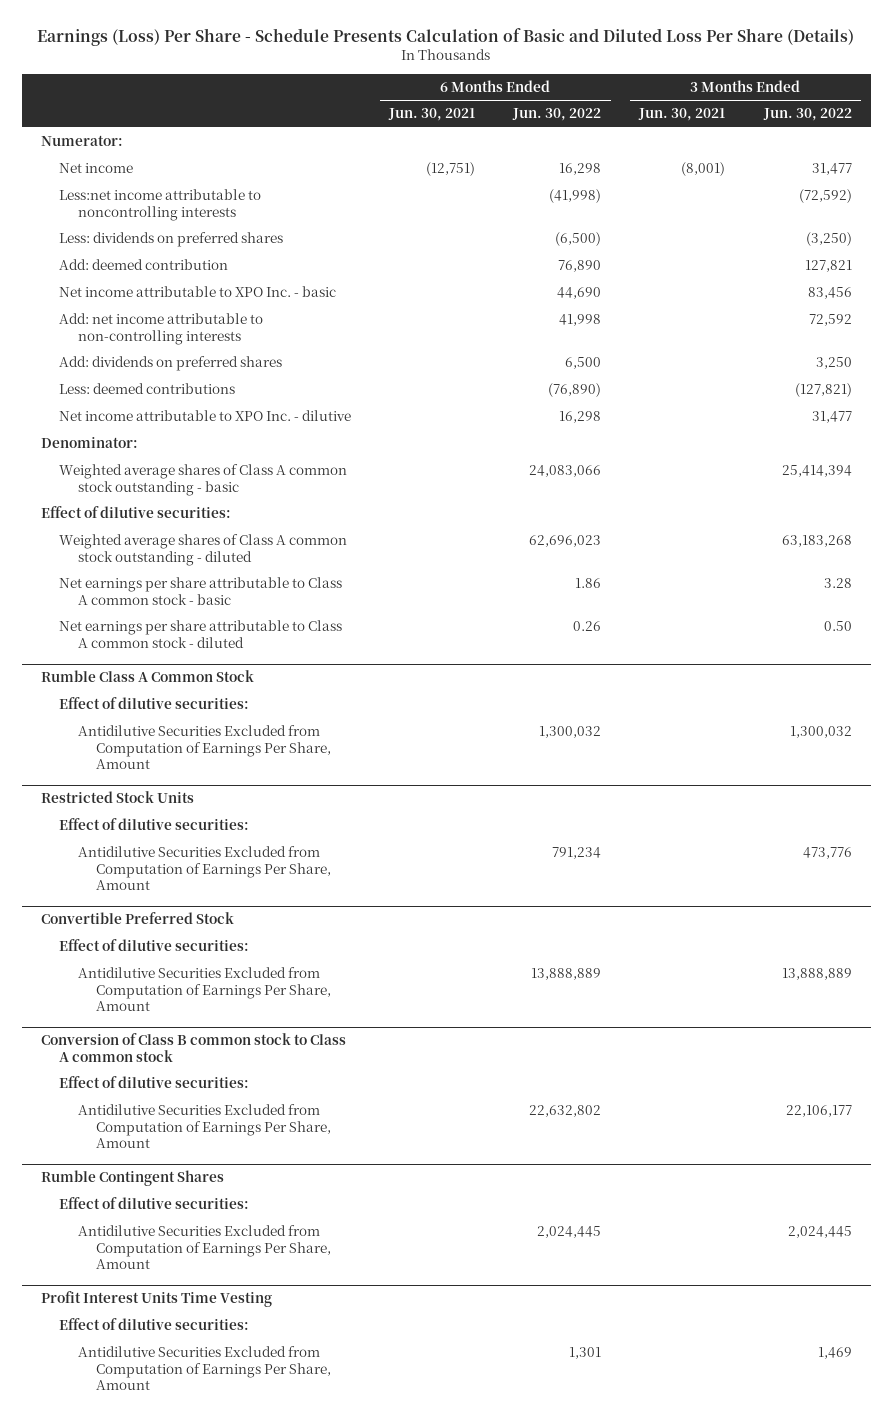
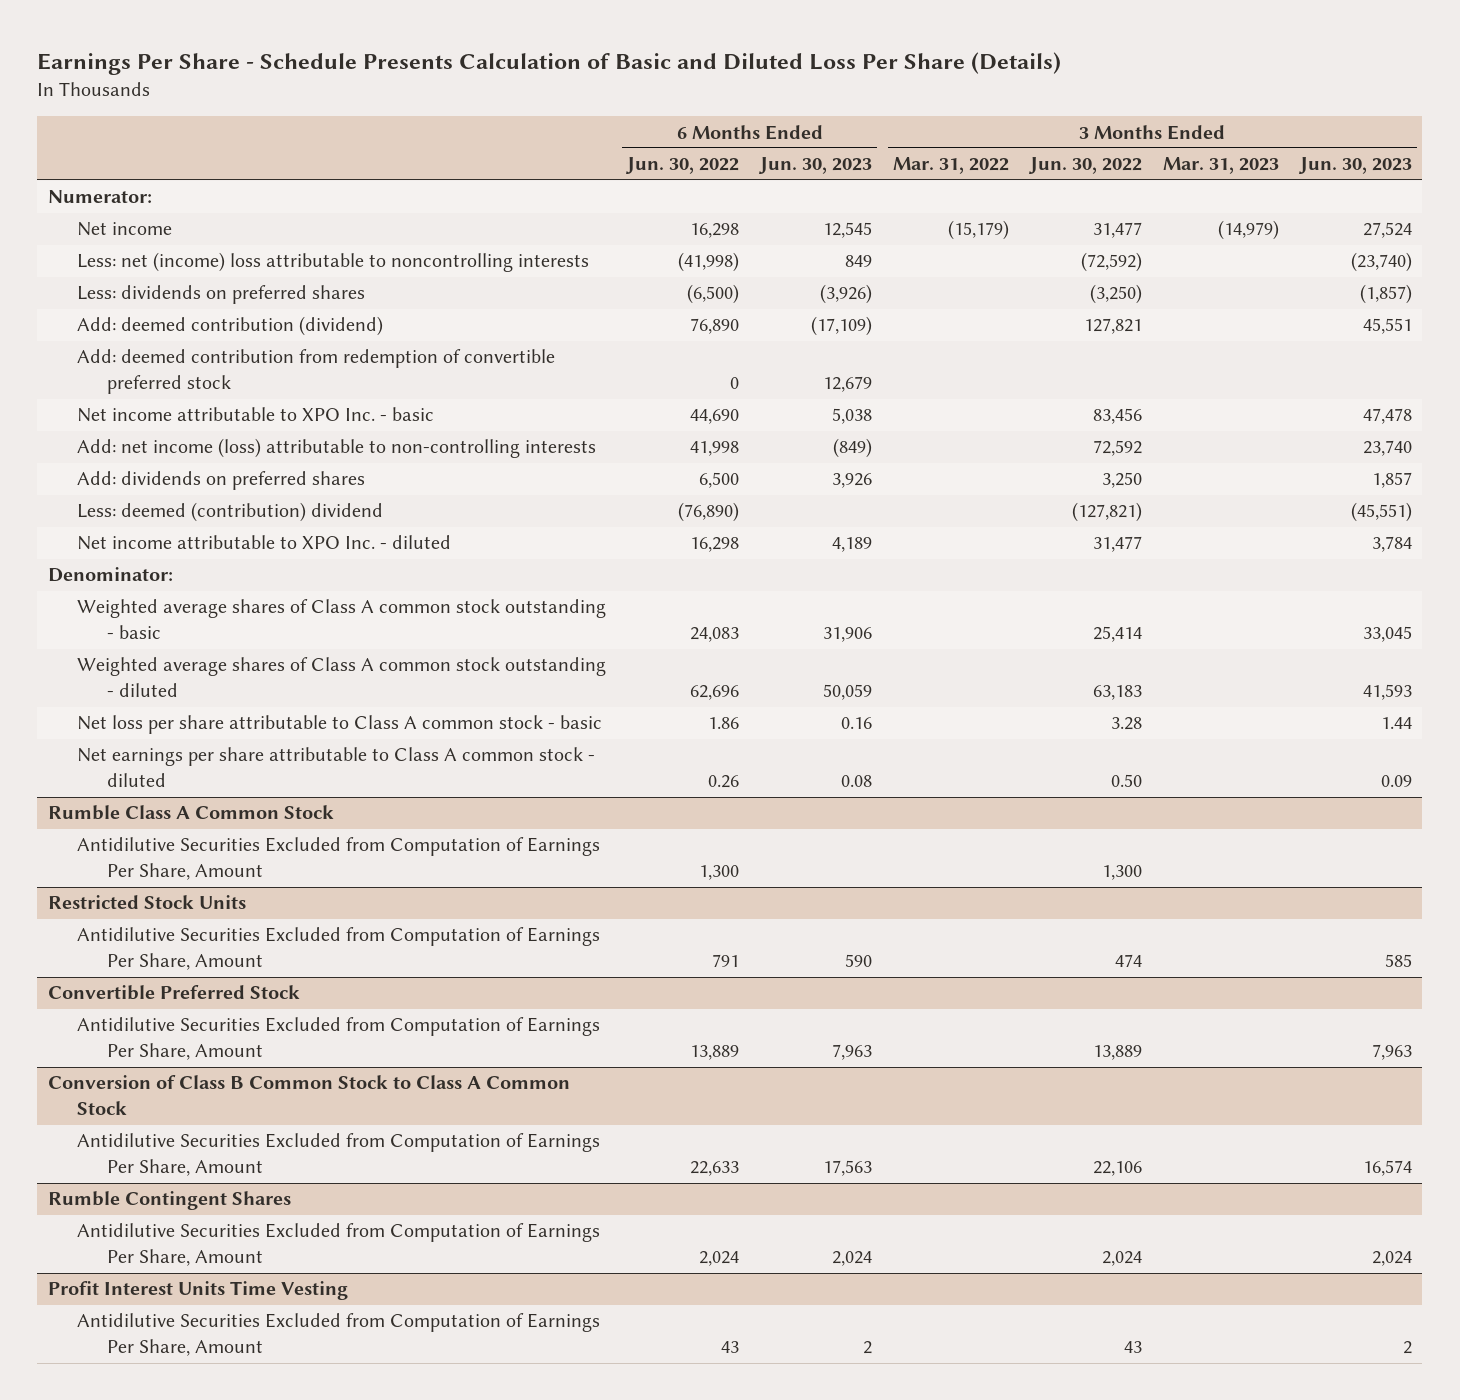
[37,28,855,47] Earnings (Loss) Per Share - Schedule Presents Calculation of Basic and Diluted Loss Per Share (Details) -> [37,51,1062,75] Earnings Per Share - Schedule Presents Calculation of Basic and Diluted Loss Per Share (Details)
[388,108,476,122] Jun. 30, 2021 -> none
[638,108,726,122] Jun. 30, 2021 -> none
none -> [758,157,873,175] Jun. 30, 2023
none -> [893,157,1010,175] Mar. 31, 2022
none -> [1162,157,1279,175] Mar. 31, 2023
none -> [1297,157,1412,175] Jun. 30, 2023
[59,189,262,221] Less:net income attributable to noncontrolling interests -> [77,252,590,273] Less: net (income) loss attributable to noncontrolling interests
[59,259,229,271] Add: deemed contribution -> [77,316,384,337] Add: deemed contribution (dividend)
none -> [77,349,556,395] Add: deemed contribution from redemption of convertible preferred stock
[59,313,264,345] Add: net income attributable to non-controlling interests -> [77,438,597,459] Add: net income (loss) attributable to non-controlling interests
[59,383,236,395] Less: deemed contributions -> [77,502,384,523] Less: deemed (contribution) dividend
[59,410,352,422] Net income attributable to XPO Inc. - dilutive -> [77,535,452,551] Net income attributable to XPO Inc. - diluted
[40,506,231,519] Effect of dilutive securities: -> none
[529,465,602,478] 24,083,066 -> [690,627,740,643] 24,083
[781,465,852,478] 25,414,394 -> [1092,626,1142,643] 25,414
[529,535,602,548] 62,696,023 -> [690,685,740,701] 62,696
[781,535,852,548] 63,183,268 -> [1092,685,1142,701] 63,183
[59,577,343,605] Net earnings per share attributable to Class A common stock - basic -> [77,715,603,735] Net loss per share attributable to Class A common stock - basic
[59,697,250,710] Effect of dilutive securities: -> none
[539,726,602,739] 1,300,032 -> [699,865,740,881] 1,300
[789,726,852,739] 1,300,032 -> [1101,865,1142,881] 1,300
[59,818,250,831] Effect of dilutive securities: -> none
[552,847,602,860] 791,234 -> [712,954,740,968] 791
[802,847,852,860] 473,776 -> [1114,954,1142,968] 474
[59,939,250,952] Effect of dilutive securities: -> none
[59,1076,250,1089] Effect of dilutive securities: -> none
[531,968,602,981] 13,888,889 -> [690,1045,740,1061] 13,889
[781,968,852,981] 13,888,889 -> [1092,1045,1142,1061] 13,889
[40,1033,346,1062] Conversion of Class B common stock to Class A common stock -> [47,1075,570,1116] Conversion of Class B Common Stock to Class A Common Stock
[529,1105,602,1118] 22,632,802 -> [690,1161,740,1177] 22,633
[785,1105,852,1118] 22,106,177 -> [1092,1161,1142,1177] 22,106
[59,1197,250,1210] Effect of dilutive securities: -> none
[537,1226,602,1239] 2,024,445 -> [699,1251,740,1267] 2,024
[787,1226,852,1239] 2,024,445 -> [1101,1251,1142,1267] 2,024
[59,1318,250,1331] Effect of dilutive securities: -> none
[569,1347,602,1360] 1,301 -> [721,1341,740,1354] 43
[817,1347,852,1360] 1,469 -> [1123,1341,1142,1354] 43

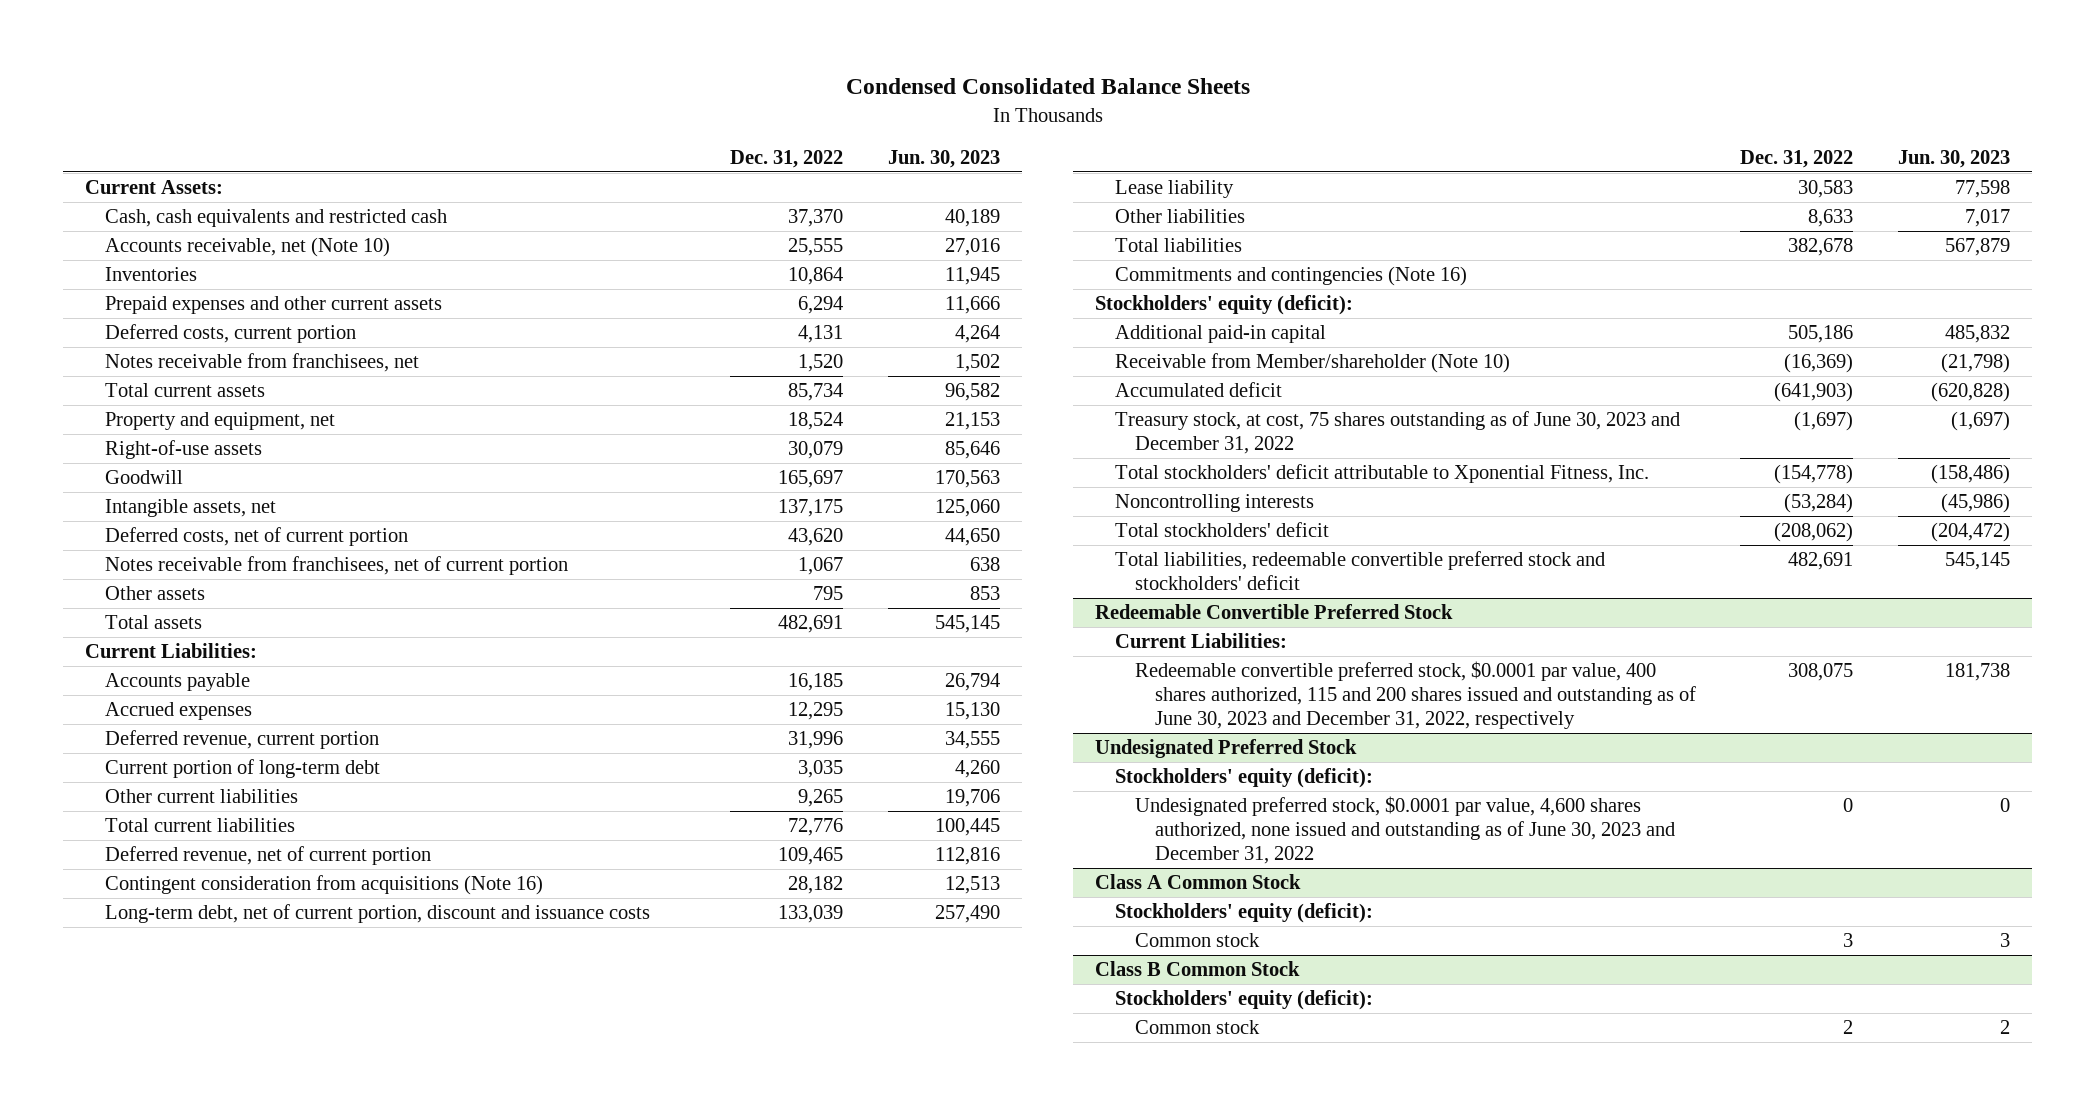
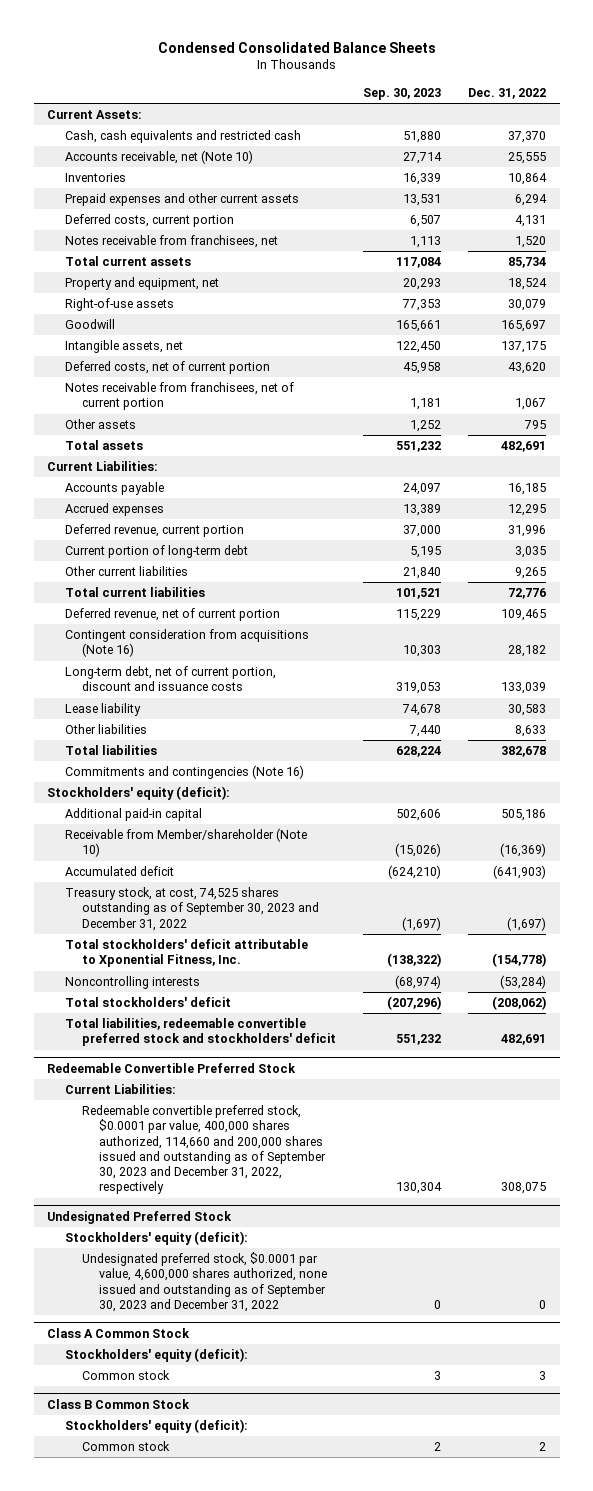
[887,149,1000,168] Jun. 30, 2023 -> none
none -> [363,87,442,100] Sep. 30, 2023
[1115,411,1681,454] Treasury stock, at cost, 75 shares outstanding as of June 30, 2023 and December 31, 2022 -> [64,887,319,931] Treasury stock, at cost, 74,525 shares outstanding as of September 30, 2023 and December 31, 2022
[1134,661,1696,729] Redeemable convertible preferred stock, $0.0001 par value, 400 shares authorized, 115 and 200 shares issued and outstanding as of June 30, 2023 and December 31, 2022, respectively -> [81,1105,327,1195] Redeemable convertible preferred stock, $0.0001 par value, 400,000 shares authorized, 114,660 and 200,000 shares issued and outstanding as of September 30, 2023 and December 31, 2022, respectively
[1134,796,1675,864] Undesignated preferred stock, $0.0001 par value, 4,600 shares authorized, none issued and outstanding as of June 30, 2023 and December 31, 2022 -> [81,1252,328,1312] Undesignated preferred stock, $0.0001 par value, 4,600,000 shares authorized, none issued and outstanding as of September 30, 2023 and December 31, 2022

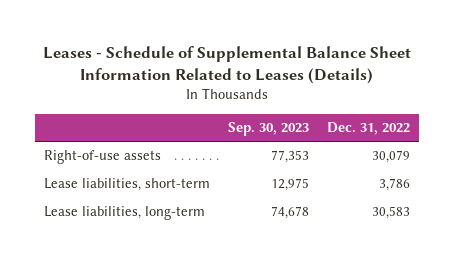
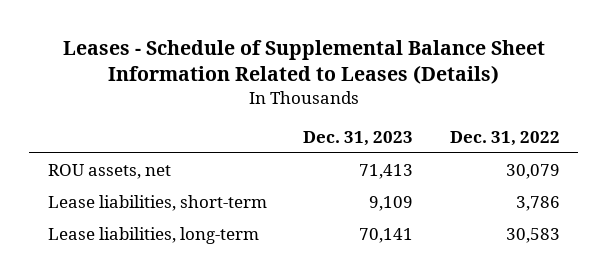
[228,121,310,136] Sep. 30, 2023 -> none
none -> [303,130,414,146] Dec. 31, 2023
[44,150,162,165] Right-of-use assets -> [47,164,171,180] ROU assets, net

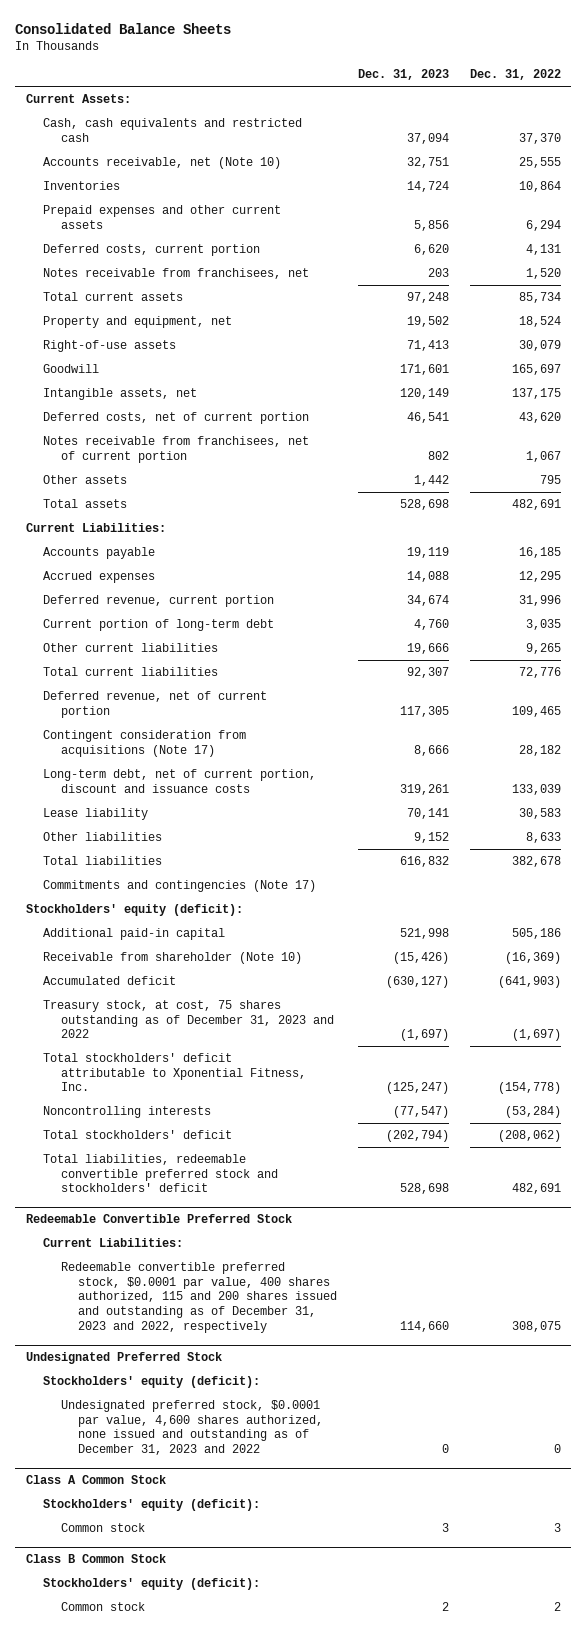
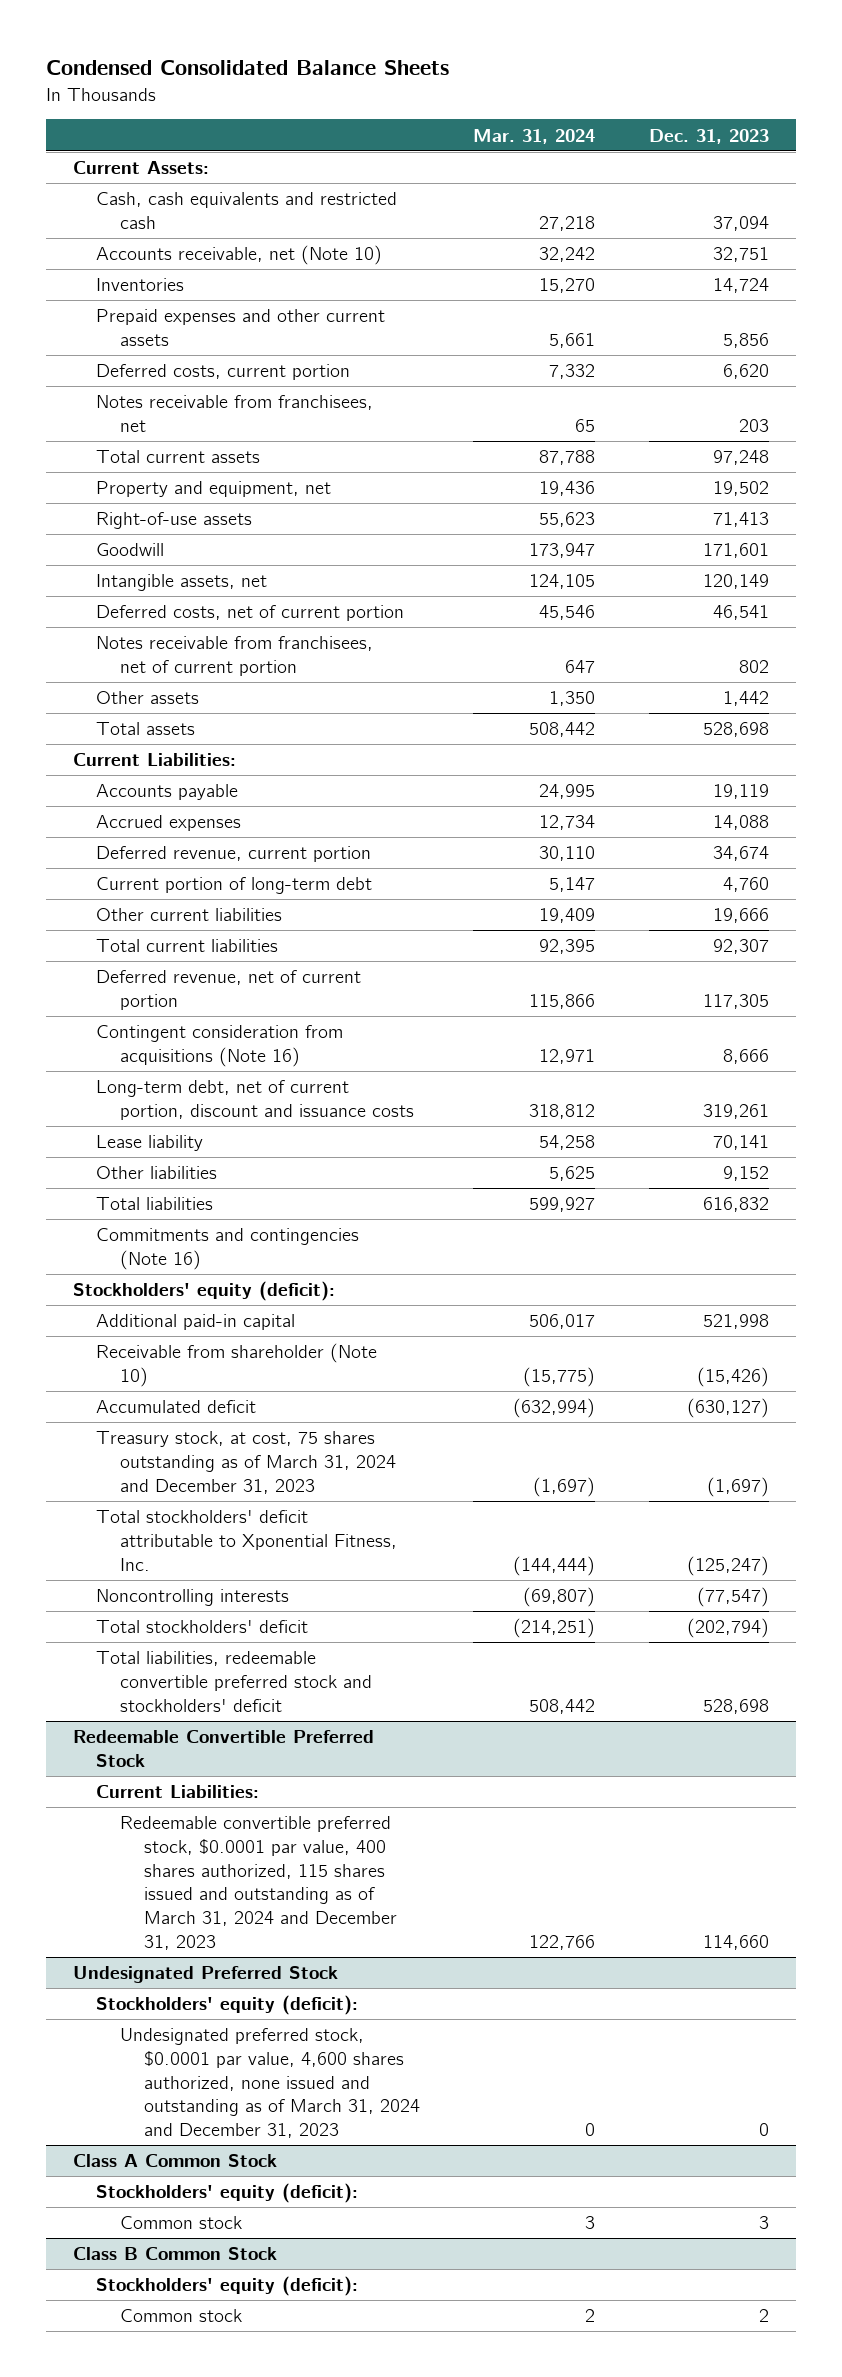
[15,23,232,35] Consolidated Balance Sheets -> [45,60,449,76] Condensed Consolidated Balance Sheets
[469,69,561,81] Dec. 31, 2022 -> none
none -> [473,128,596,144] Mar. 31, 2024
[43,729,247,757] Contingent consideration from acquisitions (Note 17) -> [96,1025,344,1067] Contingent consideration from acquisitions (Note 16)
[43,879,317,892] Commitments and contingencies (Note 17) -> [96,1228,360,1270] Commitments and contingencies (Note 16)
[43,999,334,1039] Treasury stock, at cost, 75 shares outstanding as of December 31, 2023 and 2022 -> [96,1431,397,1494] Treasury stock, at cost, 75 shares outstanding as of March 31, 2024 and December 31, 2023
[60,1261,337,1334] Redeemable convertible preferred stock, $0.0001 par value, 400 shares authorized, 115 and 200 shares issued and outstanding as of December 31, 2023 and 2022, respectively -> [120,1816,397,1950] Redeemable convertible preferred stock, $0.0001 par value, 400 shares authorized, 115 shares issued and outstanding as of March 31, 2024 and December 31, 2023
[60,1399,323,1456] Undesignated preferred stock, $0.0001 par value, 4,600 shares authorized, none issued and outstanding as of December 31, 2023 and 2022 -> [120,2028,420,2139] Undesignated preferred stock, $0.0001 par value, 4,600 shares authorized, none issued and outstanding as of March 31, 2024 and December 31, 2023

